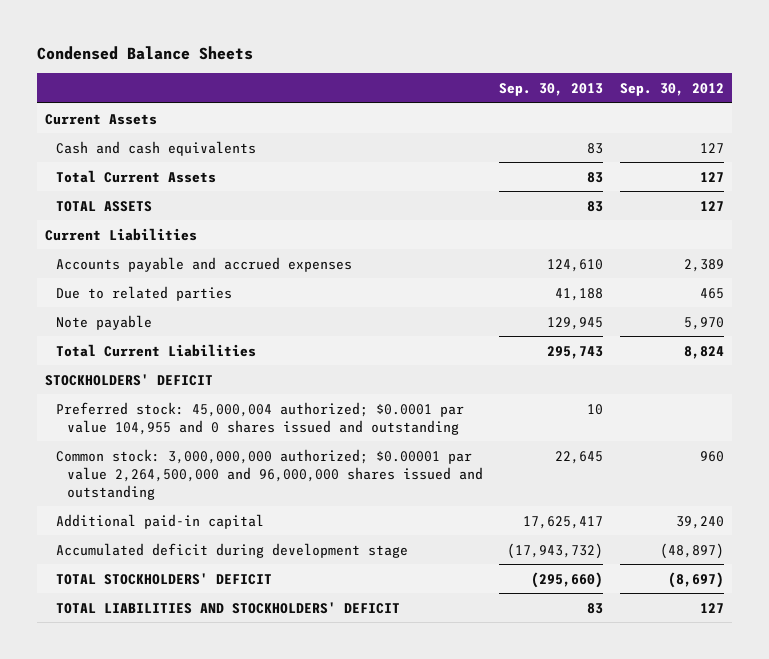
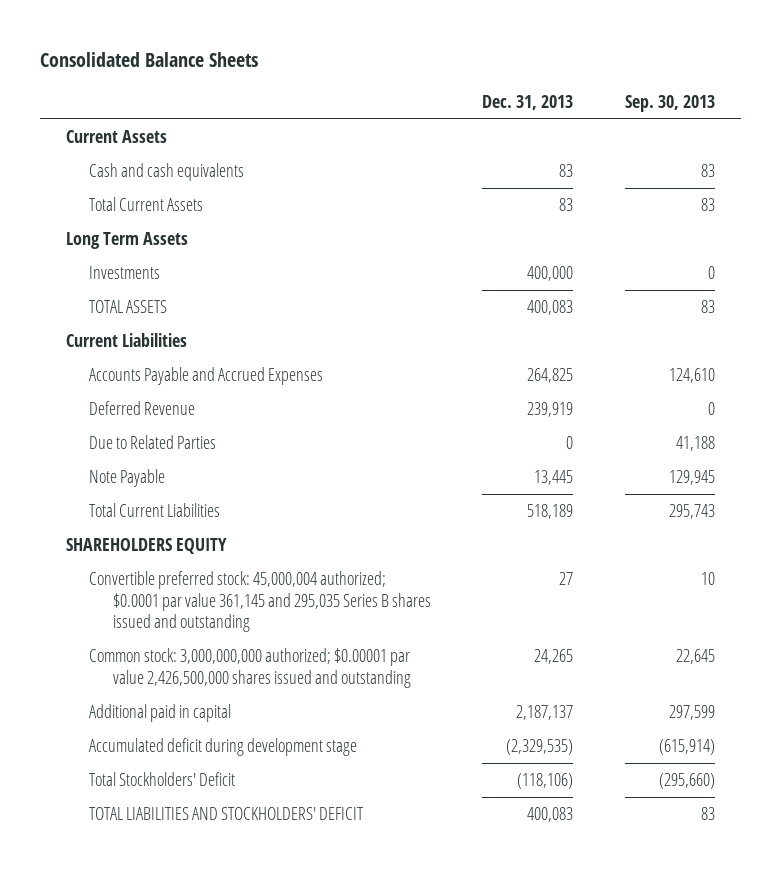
[37,46,254,61] Condensed Balance Sheets -> [40,52,259,68] Consolidated Balance Sheets
[619,82,724,96] Sep. 30, 2012 -> none
none -> [482,94,574,110] Dec. 31, 2013
none -> [66,232,189,250] Long Term Assets
none -> [89,266,161,280] Investments
[56,256,353,272] Accounts payable and accrued expenses -> [89,367,324,386] Accounts Payable and Accrued Expenses
none -> [89,401,196,416] Deferred Revenue
[56,285,233,301] Due to related parties -> [89,435,217,450] Due to Related Parties
[56,314,153,330] Note payable -> [89,469,166,488] Note Payable
[45,373,214,386] STOCKHOLDERS' DEFICIT -> [66,538,228,555] SHAREHOLDERS EQUITY
[56,401,465,435] Preferred stock: 45,000,004 authorized; $0.0001 par value 104,955 and 0 shares issued and outstanding -> [89,571,431,633] Convertible preferred stock: 45,000,004 authorized; $0.0001 par value 361,145 and 295,035 Series B shares issued and outstanding
[56,448,483,500] Common stock: 3,000,000,000 authorized; $0.00001 par value 2,264,500,000 and 96,000,000 shares issued and outstanding -> [89,648,411,688] Common stock: 3,000,000,000 authorized; $0.00001 par value 2,426,500,000 shares issued and outstanding
[56,513,265,529] Additional paid-in capital -> [89,704,232,723] Additional paid in capital
[523,515,604,529] 17,625,417 -> [669,705,716,721] 297,599
[507,542,604,559] (17,943,732) -> [659,739,716,756] (615,914)
[56,572,273,585] TOTAL STOCKHOLDERS' DEFICIT -> [89,772,236,787] Total Stockholders' Deficit

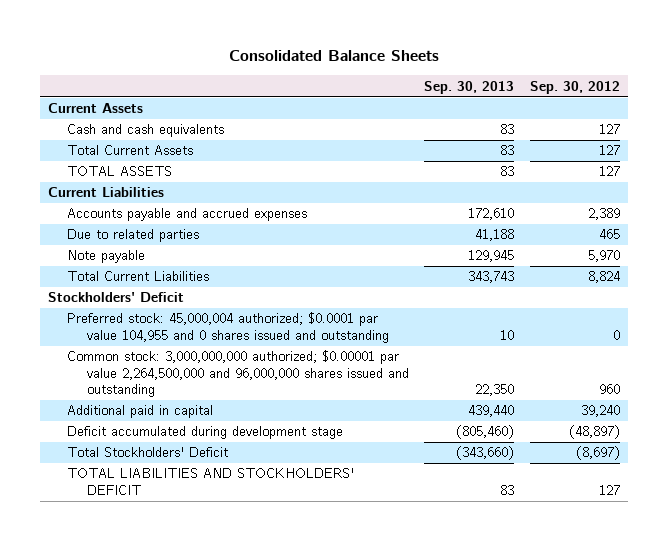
[482,94,574,110] Dec. 31, 2013 -> none
none -> [530,80,621,94] Sep. 30, 2012
[66,232,189,250] Long Term Assets -> none
[89,266,161,280] Investments -> none
[89,401,196,416] Deferred Revenue -> none
[89,367,324,386] Accounts Payable and Accrued Expenses -> [67,208,308,222] Accounts payable and accrued expenses
[669,368,716,384] 124,610 -> [468,208,515,221] 172,610
[89,435,217,450] Due to Related Parties -> [67,229,200,243] Due to related parties
[89,469,166,488] Note Payable -> [67,250,146,264] Note payable
[669,504,716,520] 295,743 -> [468,271,515,284] 343,743
[66,538,228,555] SHAREHOLDERS EQUITY -> [47,292,184,303] Stockholders' Deficit
[89,571,431,633] Convertible preferred stock: 45,000,004 authorized; $0.0001 par value 361,145 and 295,035 Series B shares issued and outstanding -> [67,312,389,343] Preferred stock: 45,000,004 authorized; $0.0001 par value 104,955 and 0 shares issued and outstanding
[89,648,411,688] Common stock: 3,000,000,000 authorized; $0.00001 par value 2,426,500,000 shares issued and outstanding -> [67,350,409,397] Common stock: 3,000,000,000 authorized; $0.00001 par value 2,264,500,000 and 96,000,000 shares issued and outstanding
[676,649,716,665] 22,645 -> [475,383,515,396] 22,350
[669,705,716,721] 297,599 -> [468,405,515,418] 439,440
[89,738,358,757] Accumulated deficit during development stage -> [67,426,344,440] Deficit accumulated during development stage
[659,739,716,756] (615,914) -> [456,425,515,440] (805,460)
[659,773,716,790] (295,660) -> [456,446,515,461] (343,660)

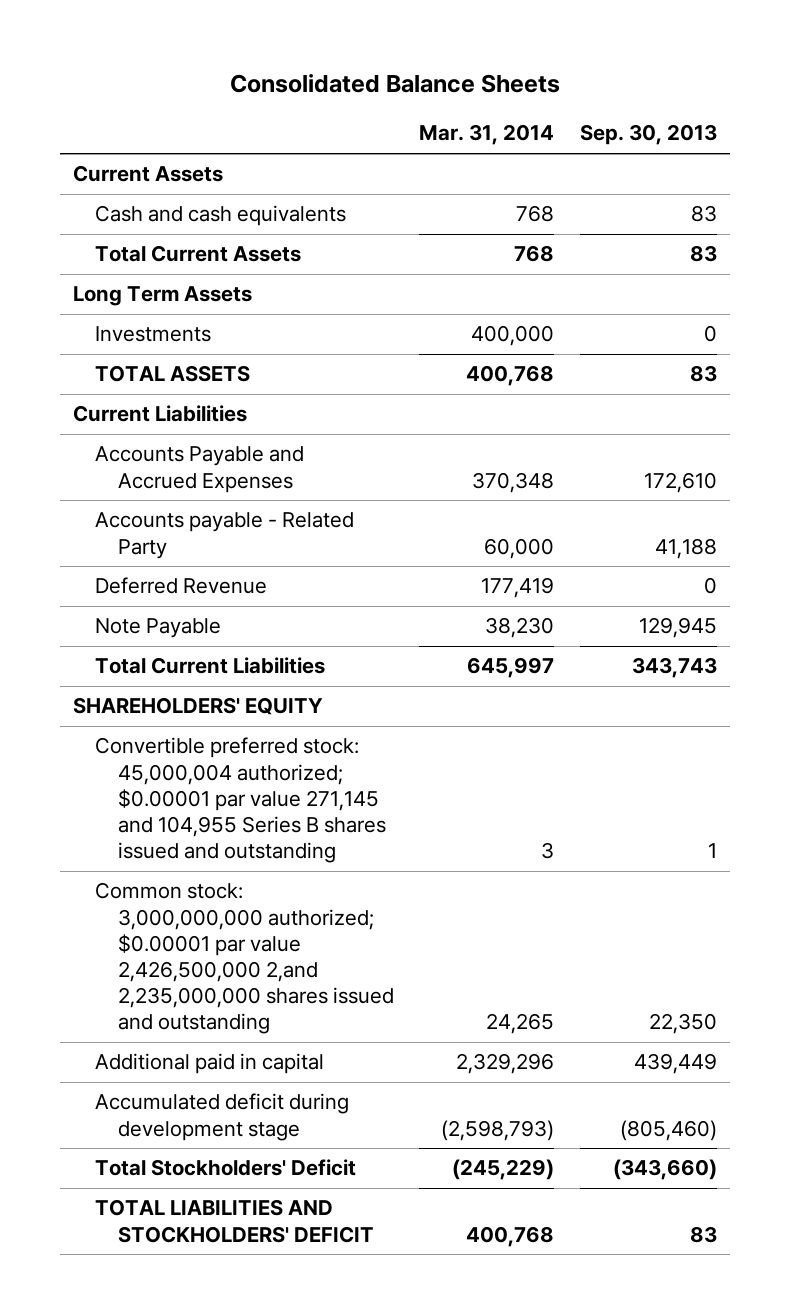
[530,80,621,94] Sep. 30, 2012 -> none
none -> [419,124,555,146] Mar. 31, 2014
none -> [72,286,252,307] Long Term Assets
none -> [95,326,212,343] Investments
[67,208,308,222] Accounts payable and accrued expenses -> [95,446,305,493] Accounts Payable and Accrued Expenses
[67,229,200,243] Due to related parties -> [95,512,355,559] Accounts payable - Related Party
none -> [95,577,268,595] Deferred Revenue
[67,250,146,264] Note payable -> [95,618,222,639] Note Payable
[47,292,184,303] Stockholders' Deficit -> [72,697,323,716] SHAREHOLDERS' EQUITY
[67,312,389,343] Preferred stock: 45,000,004 authorized; $0.0001 par value 104,955 and 0 shares issued and outstanding -> [95,737,386,864] Convertible preferred stock: 45,000,004 authorized; $0.00001 par value 271,145 and 104,955 Series B shares issued and outstanding
[500,329,515,340] 10 -> [707,843,717,859] 1
[67,350,409,397] Common stock: 3,000,000,000 authorized; $0.00001 par value 2,264,500,000 and 96,000,000 shares issued and outstanding -> [95,882,394,1035] Common stock: 3,000,000,000 authorized; $0.00001 par value 2,426,500,000 2,and 2,235,000,000 shares issued and outstanding
[468,405,515,418] 439,440 -> [633,1053,717,1075] 439,449
[67,426,344,440] Deficit accumulated during development stage -> [95,1093,350,1141] Accumulated deficit during development stage

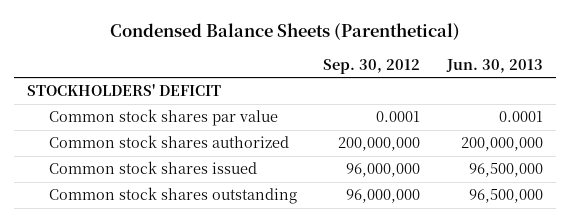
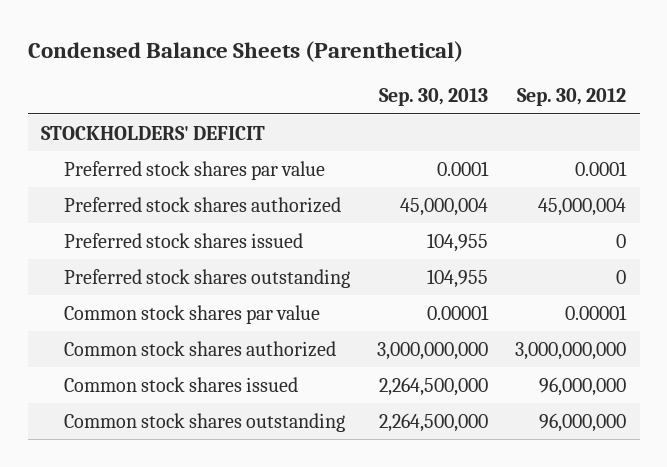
[445,58,543,73] Jun. 30, 2013 -> none
none -> [378,88,488,107] Sep. 30, 2013
none -> [63,160,325,180] Preferred stock shares par value
none -> [63,196,341,213] Preferred stock shares authorized
none -> [63,232,303,248] Preferred stock shares issued
none -> [63,268,350,288] Preferred stock shares outstanding
[376,111,421,123] 0.0001 -> [565,304,628,320] 0.00001
[338,137,421,152] 200,000,000 -> [515,341,627,360] 3,000,000,000

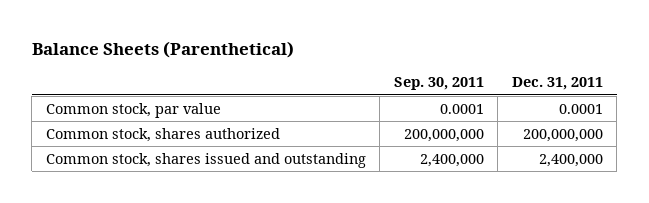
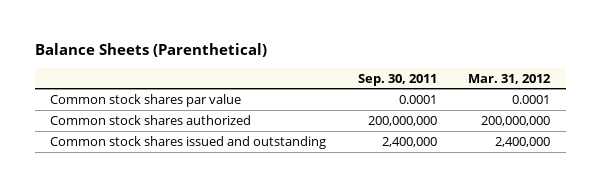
[511,77,603,91] Dec. 31, 2011 -> none
none -> [468,73,552,84] Mar. 31, 2012
[45,102,221,118] Common stock, par value -> [50,93,242,107] Common stock shares par value
[45,127,280,142] Common stock, shares authorized -> [50,114,252,125] Common stock shares authorized
[45,152,366,168] Common stock, shares issued and outstanding -> [50,135,327,149] Common stock shares issued and outstanding

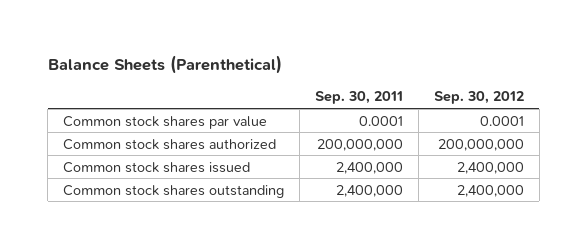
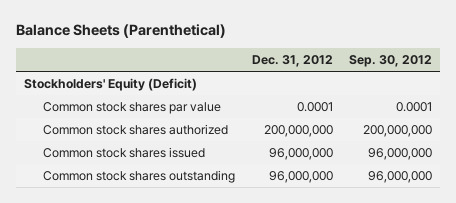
[315,91,404,105] Sep. 30, 2011 -> none
none -> [251,54,333,67] Dec. 31, 2012
none -> [23,78,197,92] Stockholders' Equity (Deficit)
[456,161,524,174] 2,400,000 -> [368,148,433,161] 96,000,000
[456,184,524,197] 2,400,000 -> [368,171,433,184] 96,000,000

